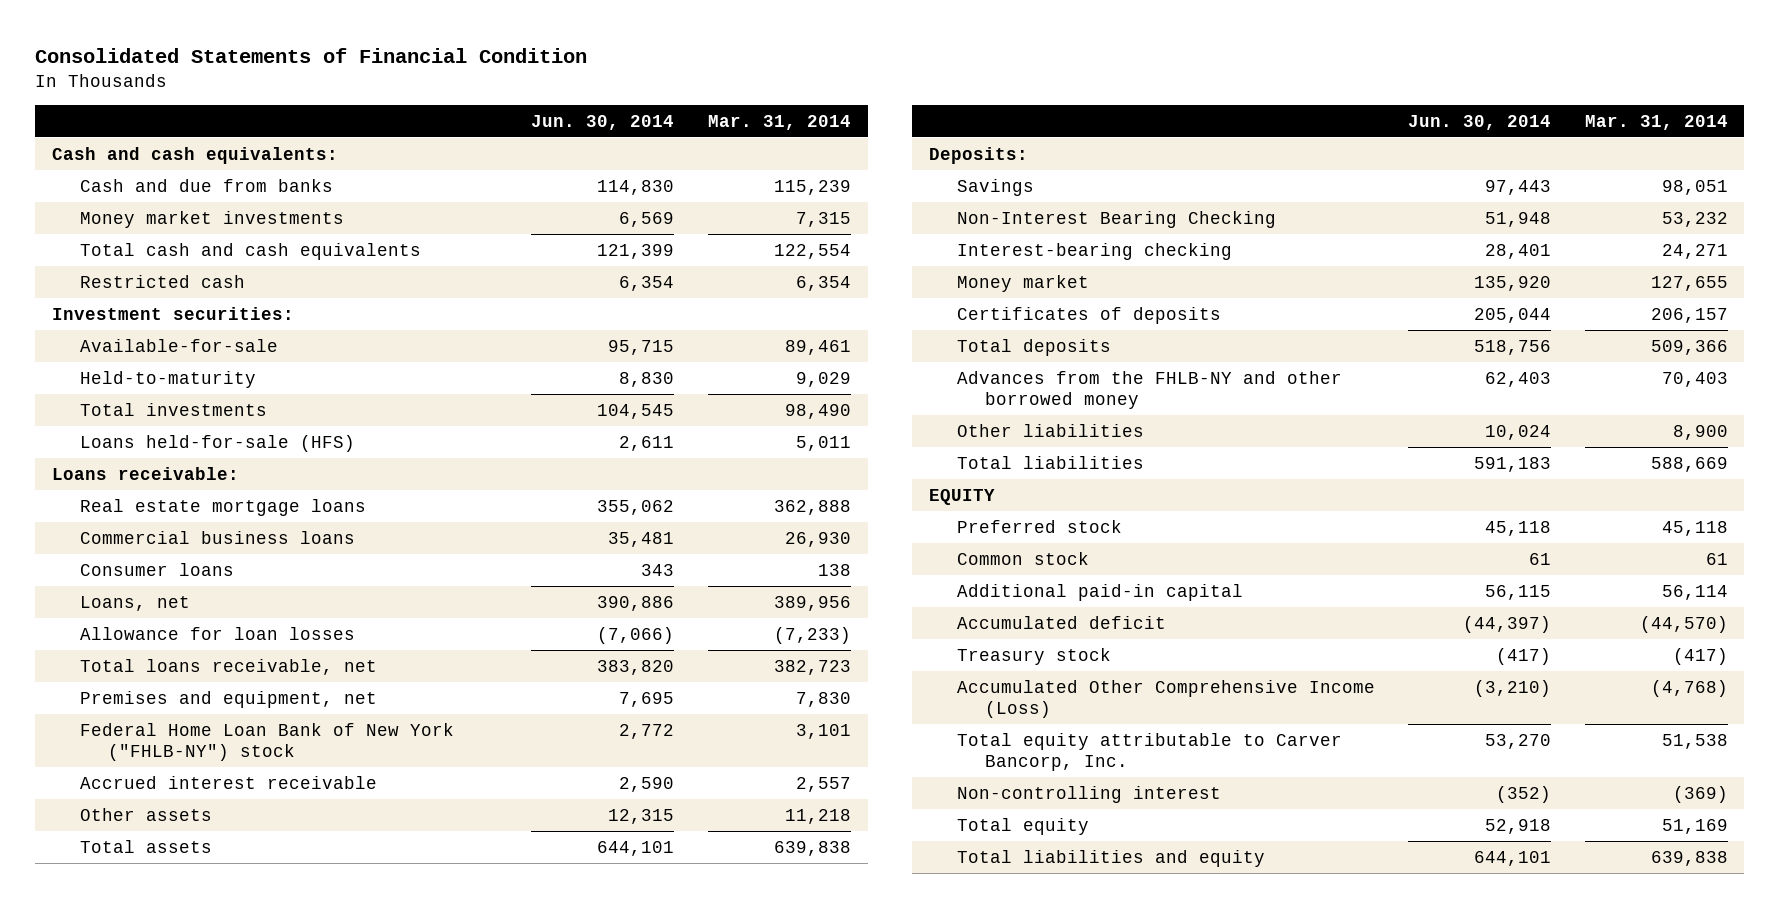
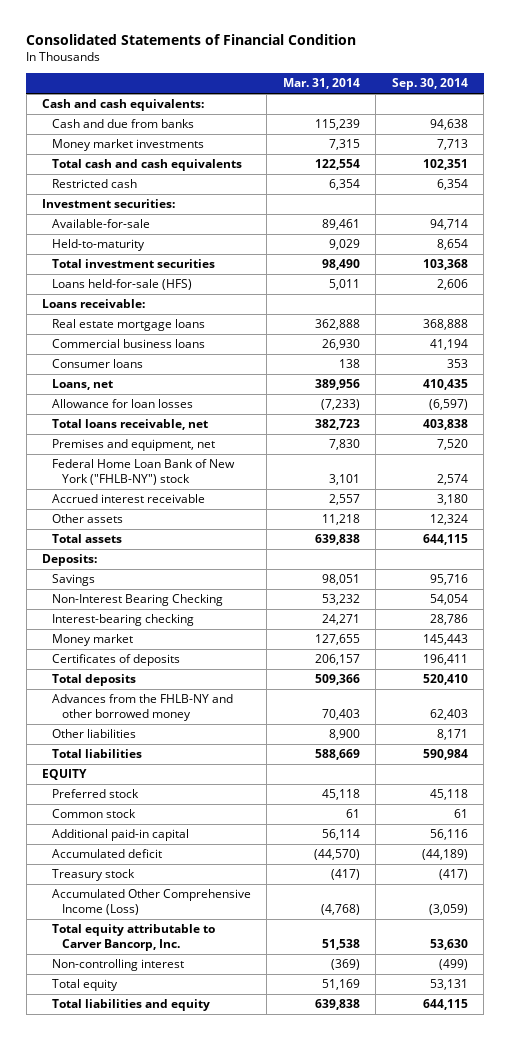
[531,114,675,130] Jun. 30, 2014 -> none
none -> [391,78,468,91] Sep. 30, 2014
[80,402,268,416] Total investments -> [51,259,215,269] Total investment securities

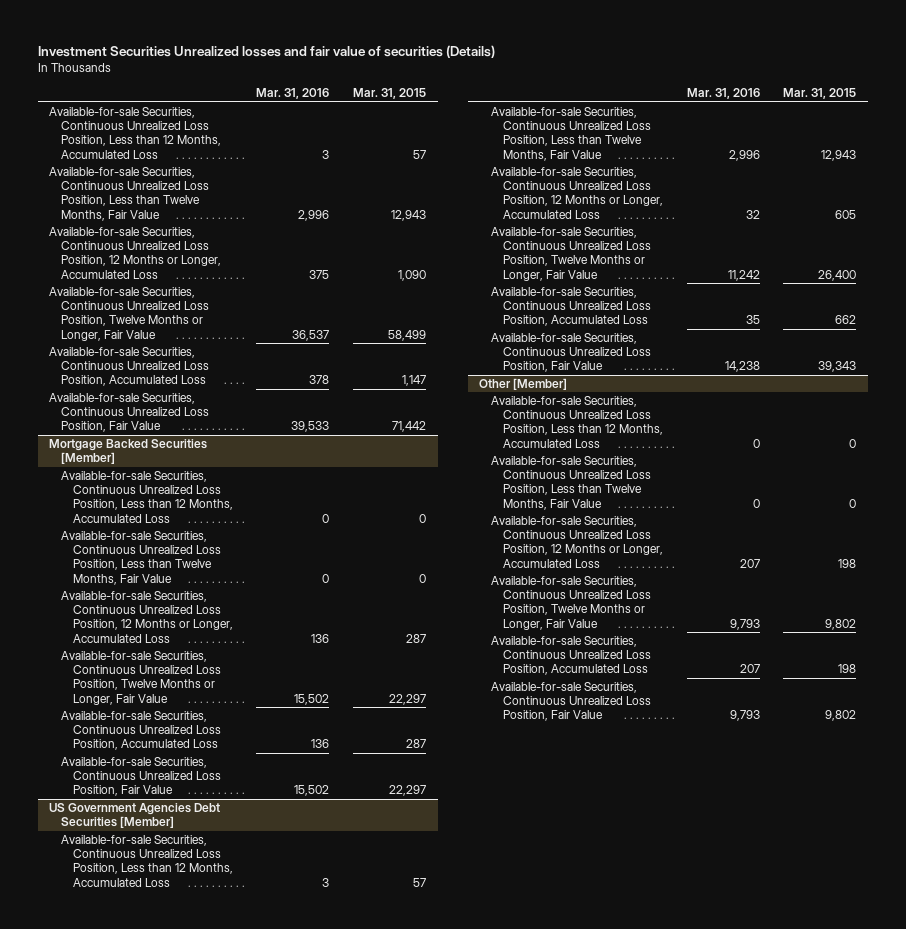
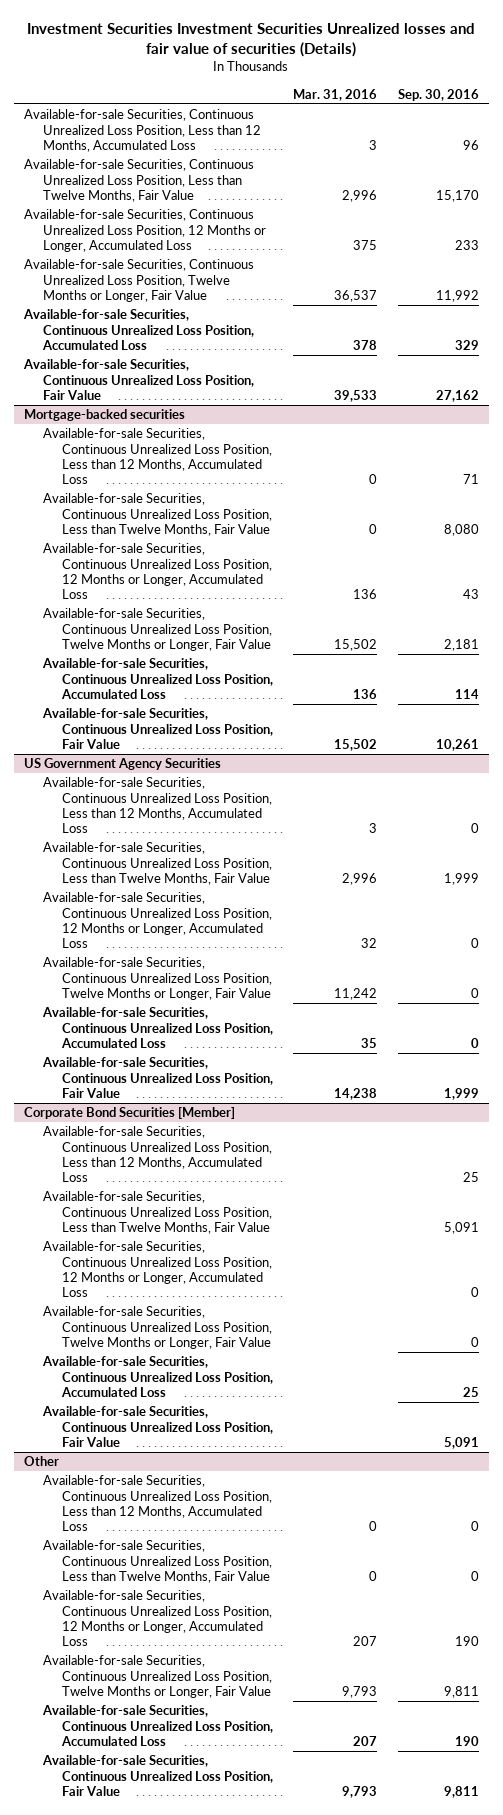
[37,45,495,59] Investment Securities Unrealized losses and fair value of securities (Details) -> [27,23,476,57] Investment Securities Investment Securities Unrealized losses and fair value of securities (Details)
[353,88,427,100] Mar. 31, 2015 -> none
none -> [397,88,479,101] Sep. 30, 2016
[49,439,208,465] Mortgage Backed Securities [Member] -> [24,409,186,422] Mortgage-backed securities
[49,803,221,829] US Government Agencies Debt Securities [Member] -> [24,758,222,771] US Government Agency Securities
none -> [24,1107,236,1120] Corporate Bond Securities [Member]
none -> [43,1126,273,1183] Available-for-sale Securities, Continuous Unrealized Loss Position, Less than 12 Months, Accumulated Loss
none -> [43,1191,273,1234] Available-for-sale Securities, Continuous Unrealized Loss Position, Less than Twelve Months, Fair Value
none -> [43,1241,273,1298] Available-for-sale Securities, Continuous Unrealized Loss Position, 12 Months or Longer, Accumulated Loss
none -> [43,1306,273,1349] Available-for-sale Securities, Continuous Unrealized Loss Position, Twelve Months or Longer, Fair Value
none -> [42,1356,274,1397] Available-for-sale Securities, Continuous Unrealized Loss Position, Accumulated Loss
none -> [42,1406,274,1447] Available-for-sale Securities, Continuous Unrealized Loss Position, Fair Value
[479,378,568,391] Other [Member] -> [24,1456,60,1467] Other

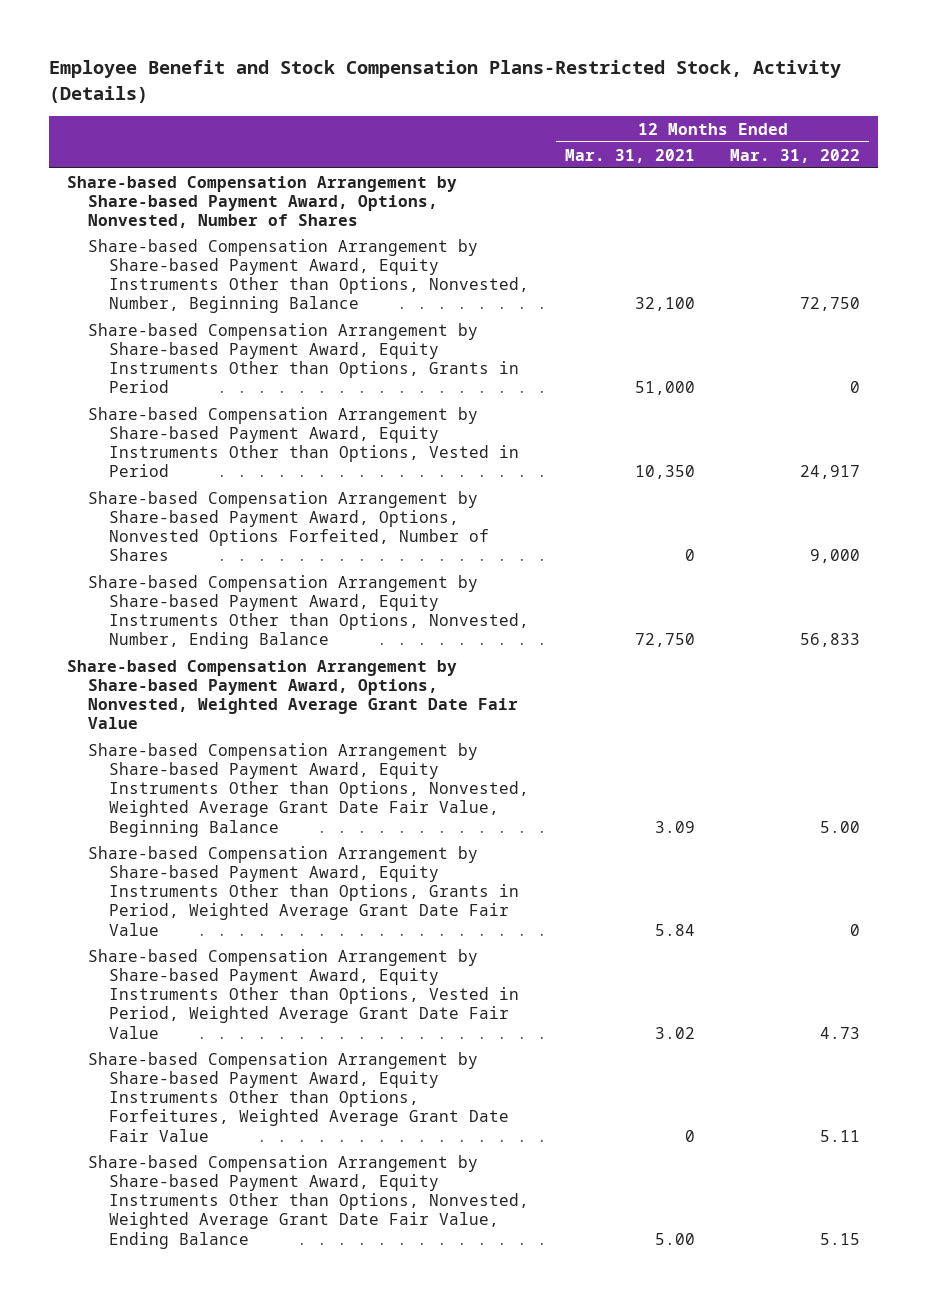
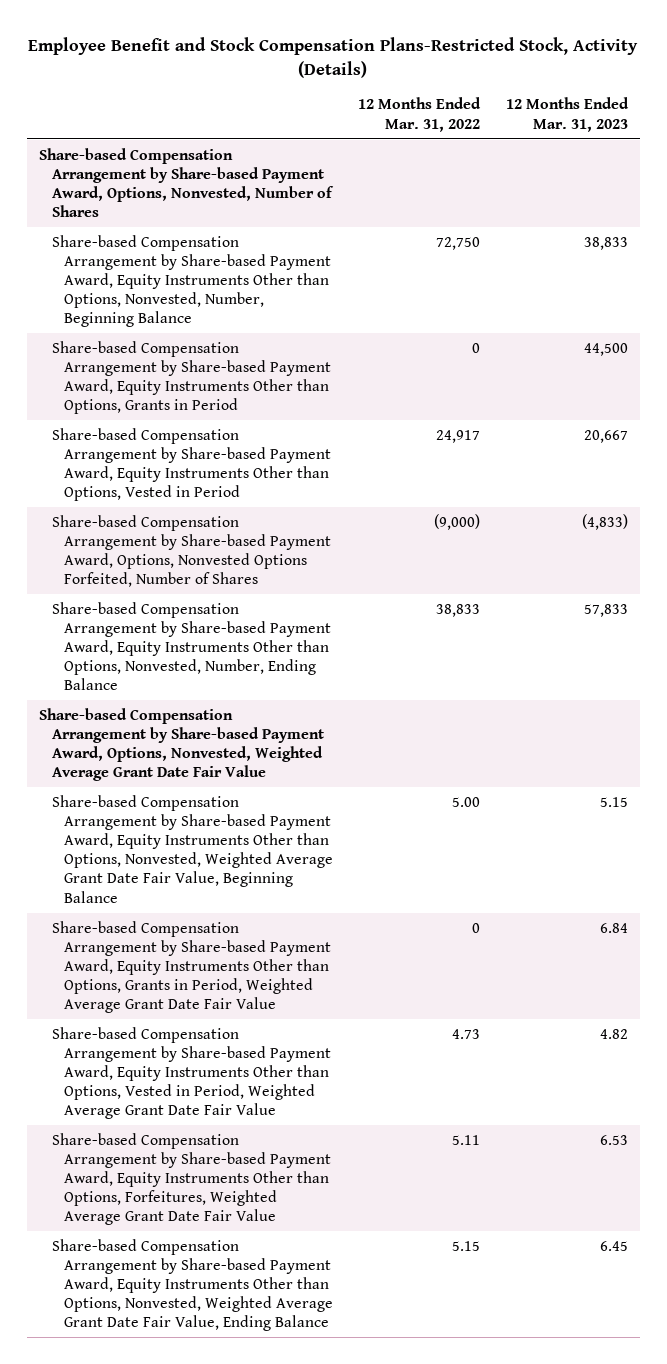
[564,148,695,163] Mar. 31, 2021 -> none
none -> [505,97,629,132] 12 Months Ended Mar. 31, 2023
[810,549,861,564] 9,000 -> [434,513,481,530] (9,000)
[800,633,861,648] 56,833 -> [436,603,481,617] 38,833

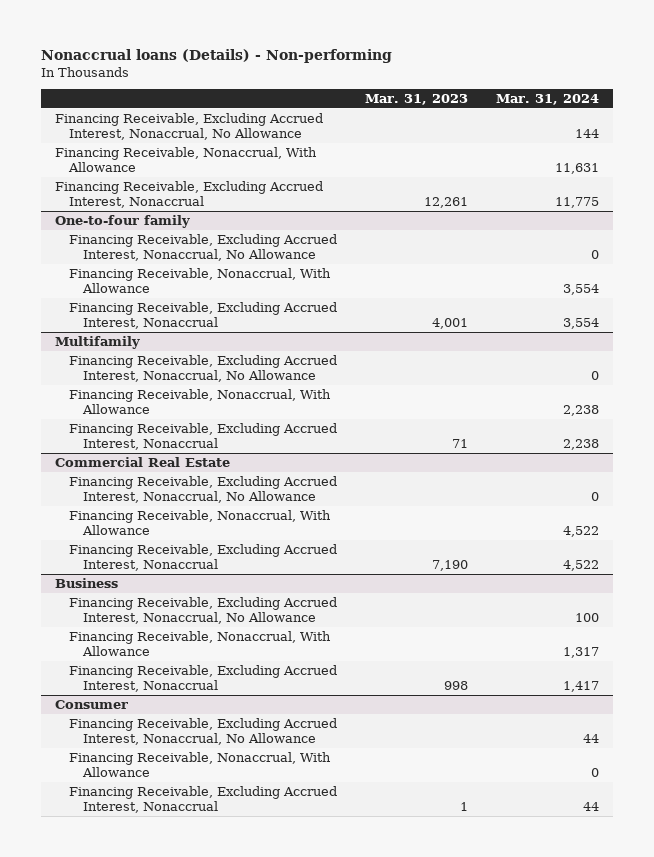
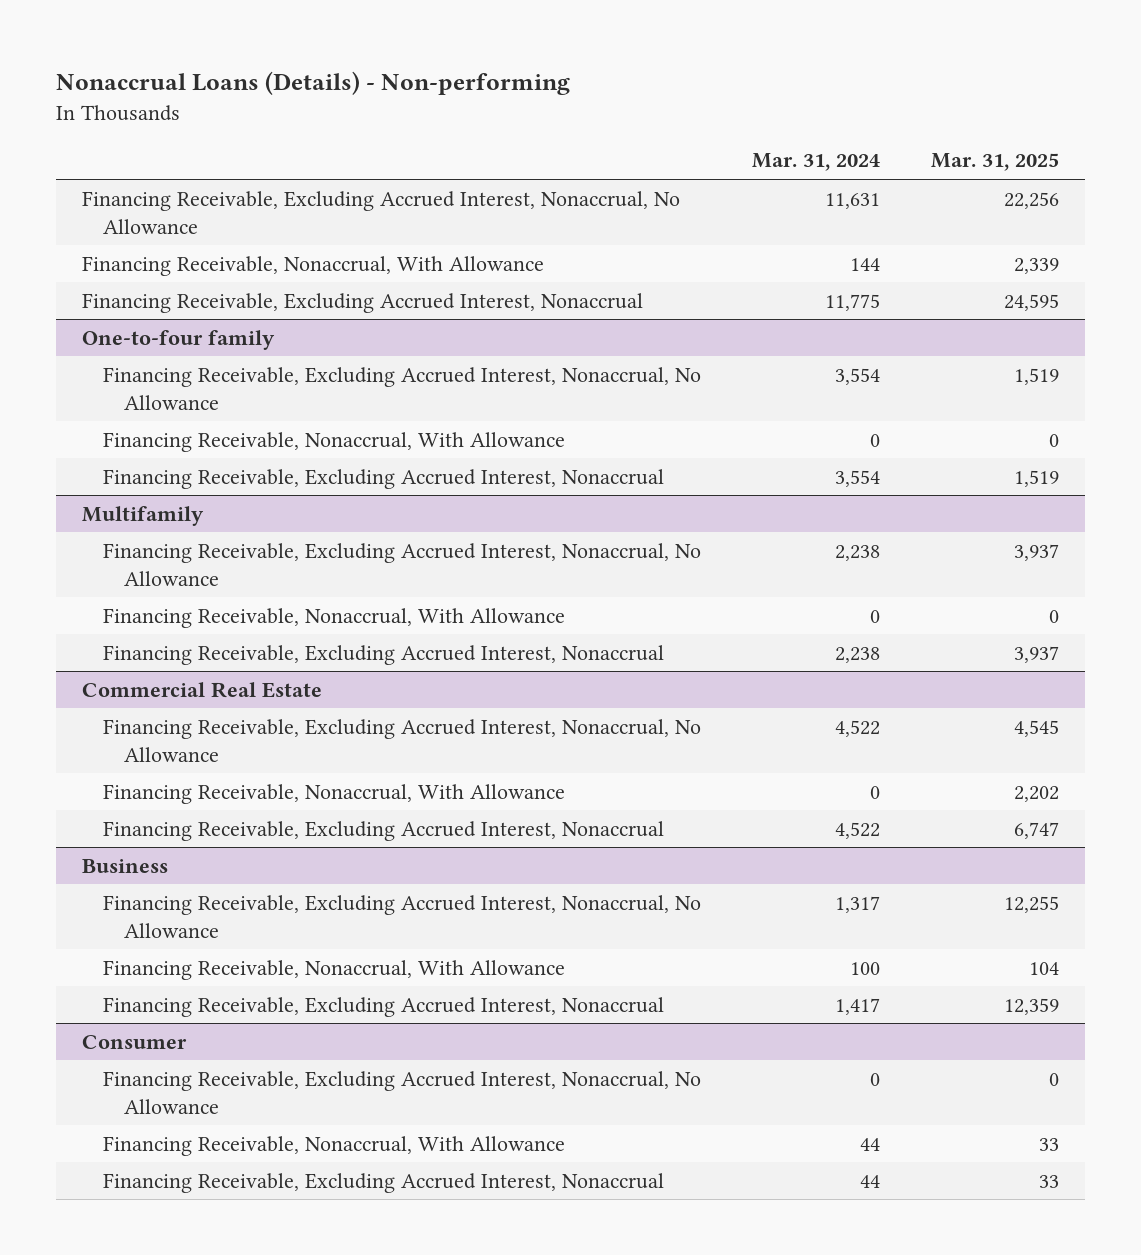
[41,49,393,64] Nonaccrual loans (Details) - Non-performing -> [56,71,571,96] Nonaccrual Loans (Details) - Non-performing
[365,93,469,105] Mar. 31, 2023 -> none
none -> [931,153,1060,172] Mar. 31, 2025
[574,129,599,139] 144 -> [825,192,881,209] 11,631
[554,163,599,175] 11,631 -> [850,257,881,271] 144
[590,250,599,260] 0 -> [835,367,881,385] 3,554
[562,284,599,296] 3,554 -> [870,433,881,447] 0
[590,371,599,381] 0 -> [835,544,881,561] 2,238
[562,405,599,417] 2,238 -> [870,609,881,623] 0
[590,492,599,502] 0 -> [835,719,881,737] 4,522
[562,526,599,538] 4,522 -> [870,785,881,799] 0
[574,613,599,623] 100 -> [835,895,881,913] 1,317
[562,647,599,659] 1,317 -> [850,961,881,975] 100
[582,734,599,744] 44 -> [870,1072,881,1086] 0
[590,768,599,778] 0 -> [860,1137,881,1151] 44

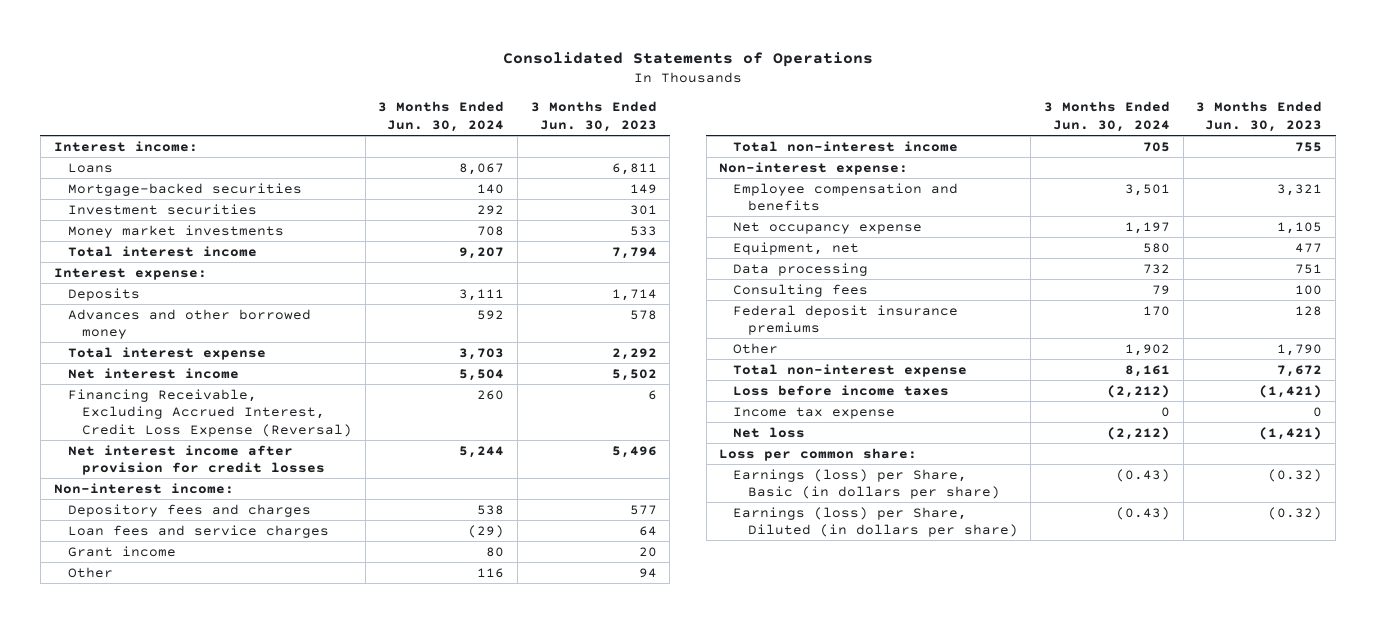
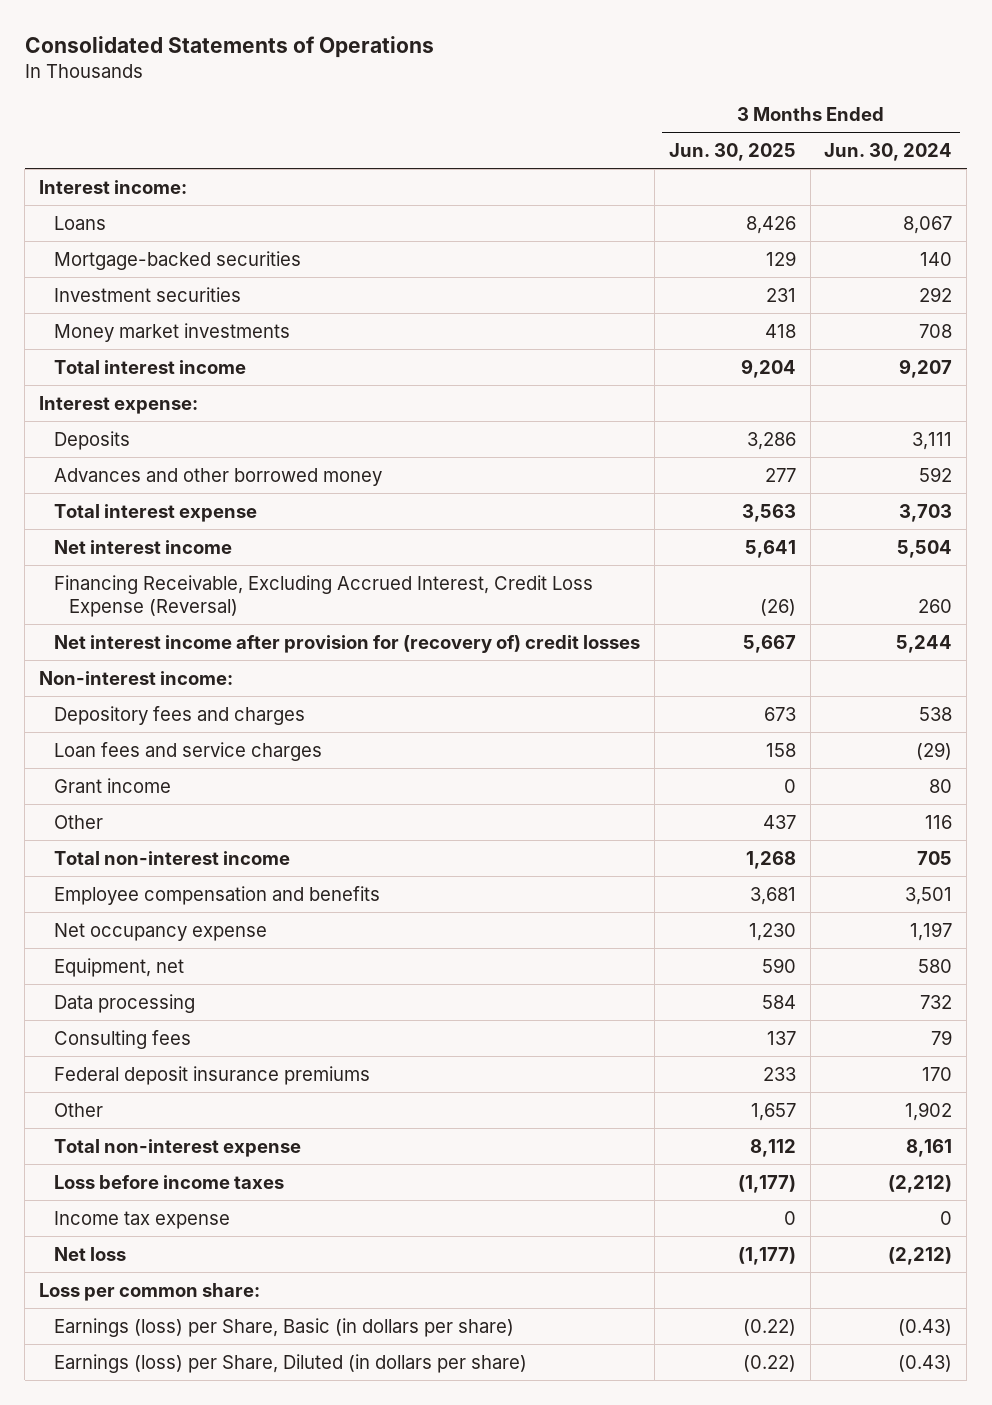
[530,101,657,132] 3 Months Ended Jun. 30, 2023 -> none
none -> [668,142,796,161] Jun. 30, 2025
[67,444,326,476] Net interest income after provision for credit losses -> [54,634,641,653] Net interest income after provision for (recovery of) credit losses
[719,161,909,175] Non-interest expense: -> none

